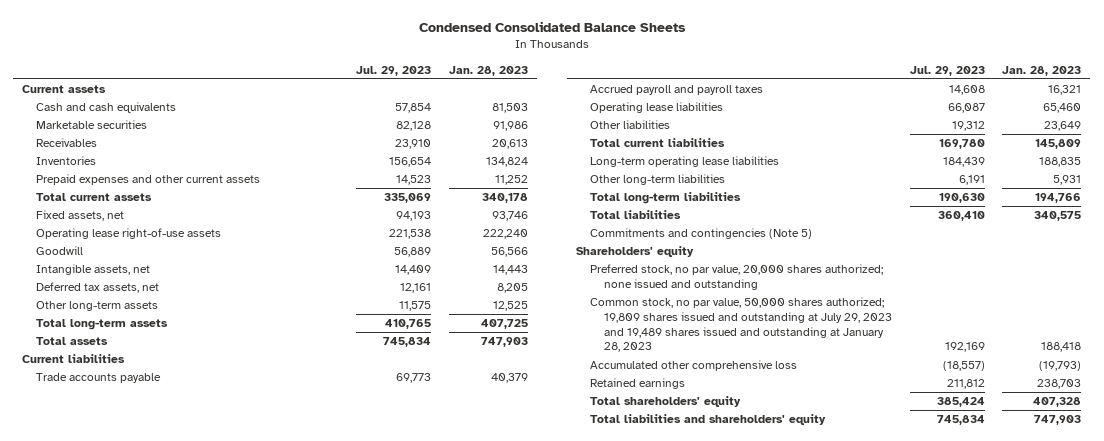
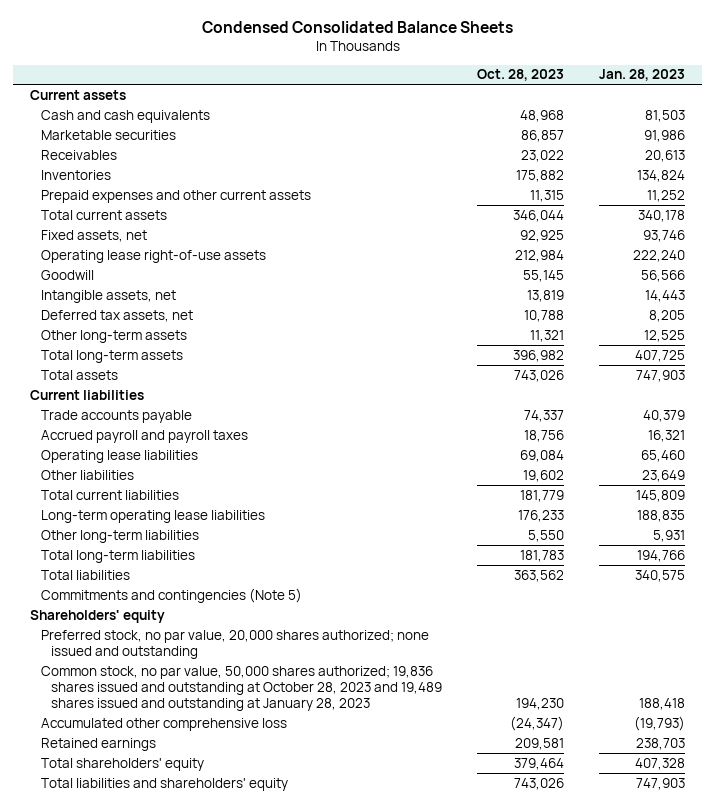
[356,65,432,76] Jul. 29, 2023 -> none
none -> [477,69,565,82] Oct. 28, 2023
[589,297,893,353] Common stock, no par value, 50,000 shares authorized; 19,809 shares issued and outstanding at July 29, 2023 and 19,489 shares issued and outstanding at January 28, 2023 -> [40,665,443,711] Common stock, no par value, 50,000 shares authorized; 19,836 shares issued and outstanding at October 28, 2023 and 19,489 shares issued and outstanding at January 28, 2023

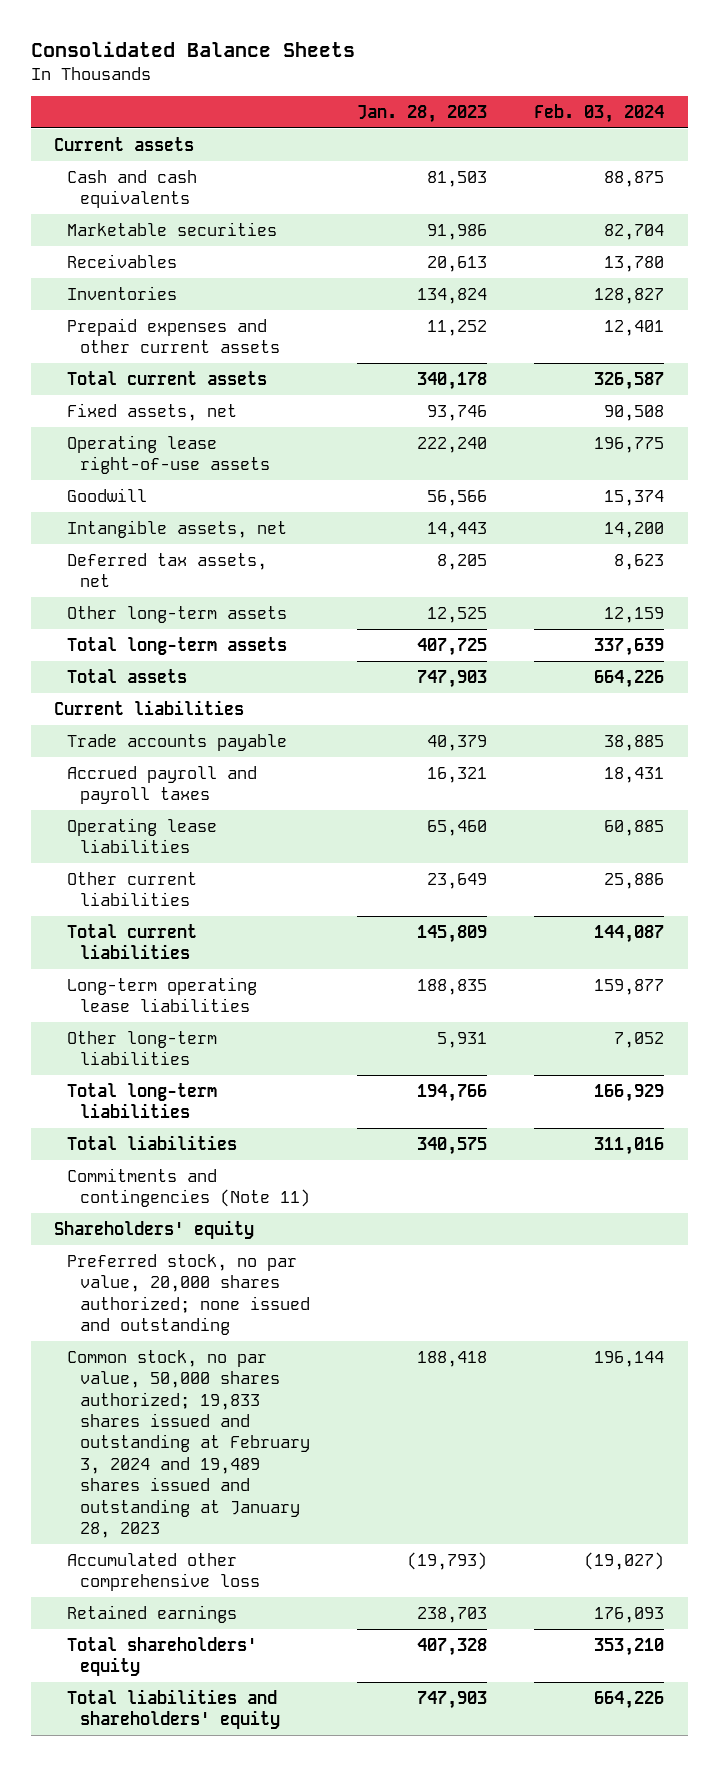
[201,21,513,34] Condensed Consolidated Balance Sheets -> [30,40,355,57] Consolidated Balance Sheets
[477,69,565,82] Oct. 28, 2023 -> none
none -> [534,103,665,123] Feb. 03, 2024
[40,469,134,480] Other liabilities -> [67,871,198,907] Other current liabilities
[40,587,302,603] Commitments and contingencies (Note 5) -> [67,1167,311,1208] Commitments and contingencies (Note 11)
[40,665,443,711] Common stock, no par value, 50,000 shares authorized; 19,836 shares issued and outstanding at October 28, 2023 and 19,489 shares issued and outstanding at January 28, 2023 -> [67,1349,311,1539] Common stock, no par value, 50,000 shares authorized; 19,833 shares issued and outstanding at February 3, 2024 and 19,489 shares issued and outstanding at January 28, 2023

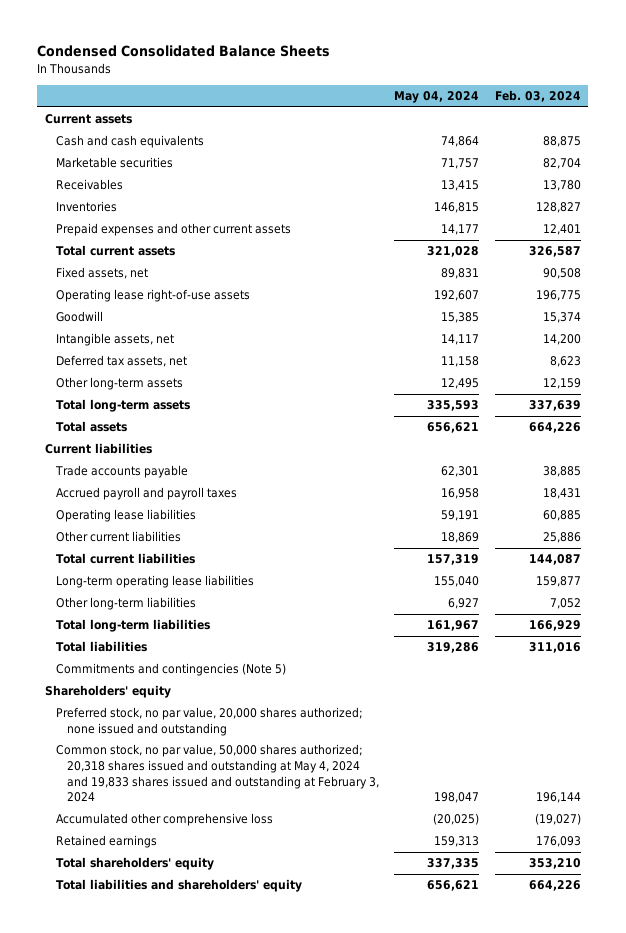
[30,40,355,57] Consolidated Balance Sheets -> [37,45,331,58] Condensed Consolidated Balance Sheets
[357,104,488,123] Jan. 28, 2023 -> none
none -> [394,91,480,104] May 04, 2024
[67,1167,311,1208] Commitments and contingencies (Note 11) -> [55,663,286,677] Commitments and contingencies (Note 5)
[67,1349,311,1539] Common stock, no par value, 50,000 shares authorized; 19,833 shares issued and outstanding at February 3, 2024 and 19,489 shares issued and outstanding at January 28, 2023 -> [55,744,379,803] Common stock, no par value, 50,000 shares authorized; 20,318 shares issued and outstanding at May 4, 2024 and 19,833 shares issued and outstanding at February 3, 2024

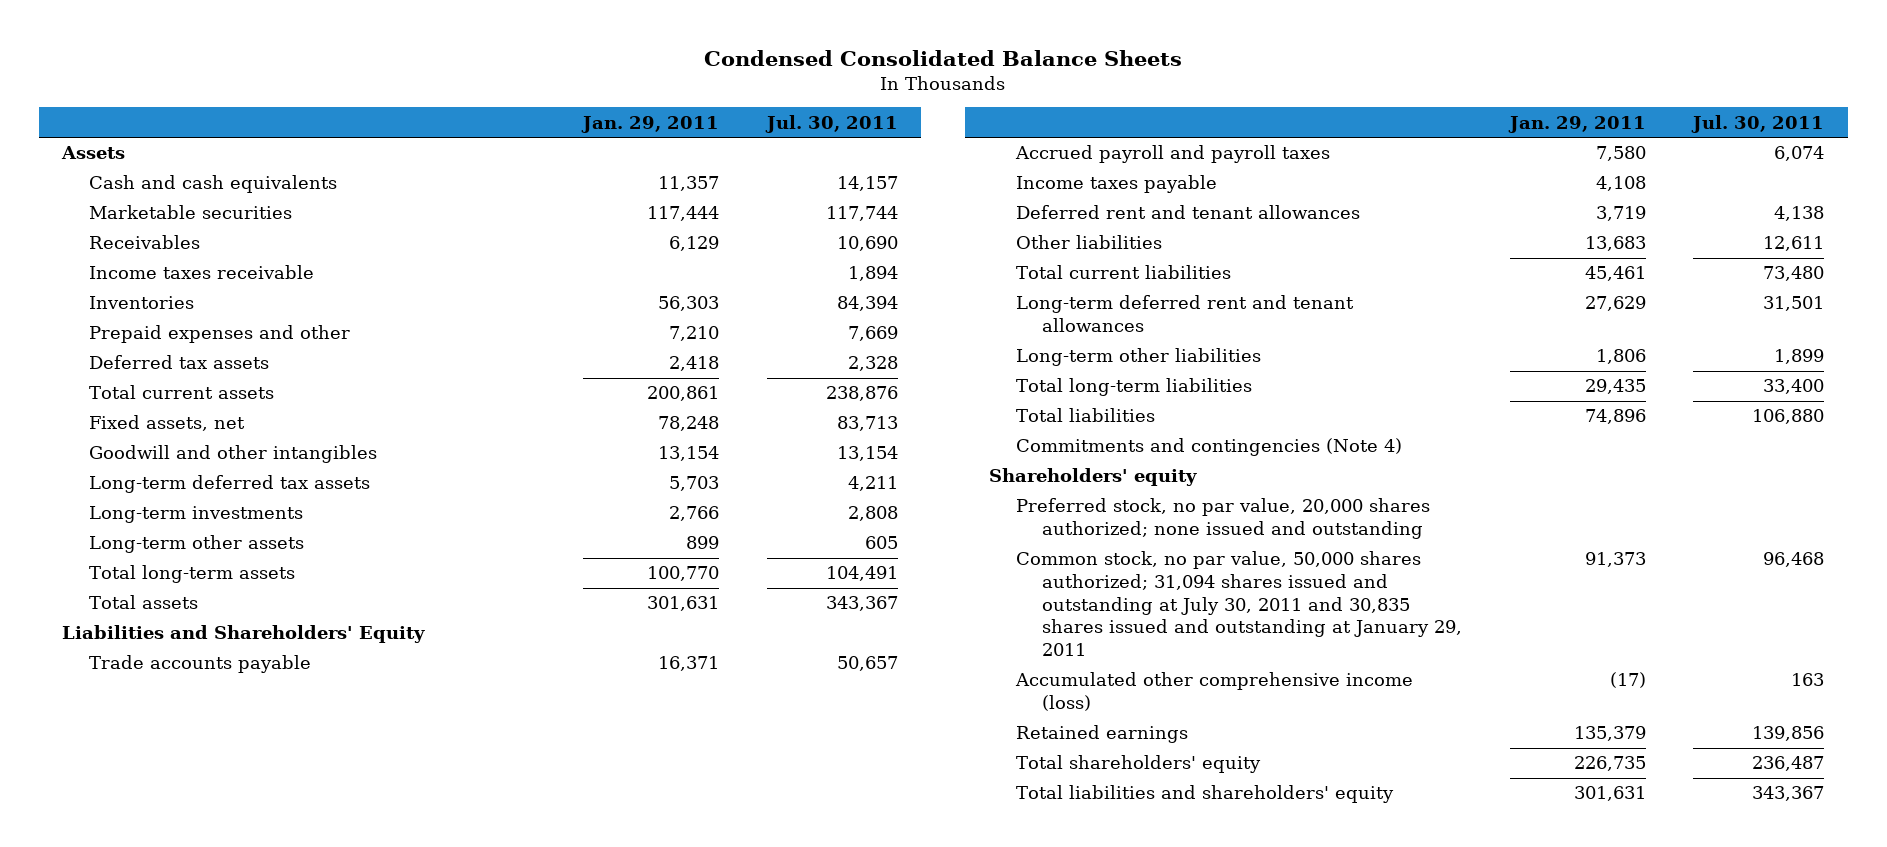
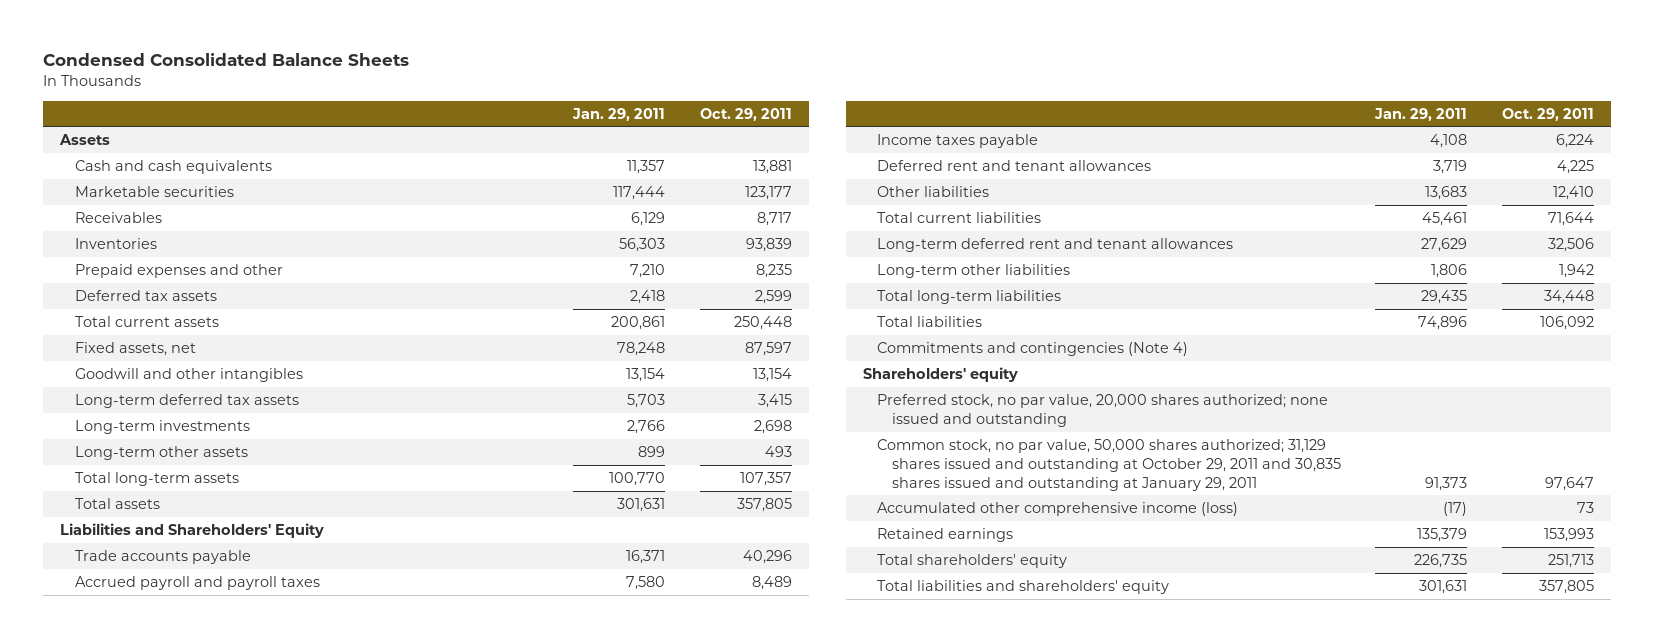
[764,114,898,133] Jul. 30, 2011 -> none
none -> [699,107,792,121] Oct. 29, 2011
[88,265,314,280] Income taxes receivable -> none
[1015,551,1463,657] Common stock, no par value, 50,000 shares authorized; 31,094 shares issued and outstanding at July 30, 2011 and 30,835 shares issued and outstanding at January 29, 2011 -> [877,439,1341,491] Common stock, no par value, 50,000 shares authorized; 31,129 shares issued and outstanding at October 29, 2011 and 30,835 shares issued and outstanding at January 29, 2011

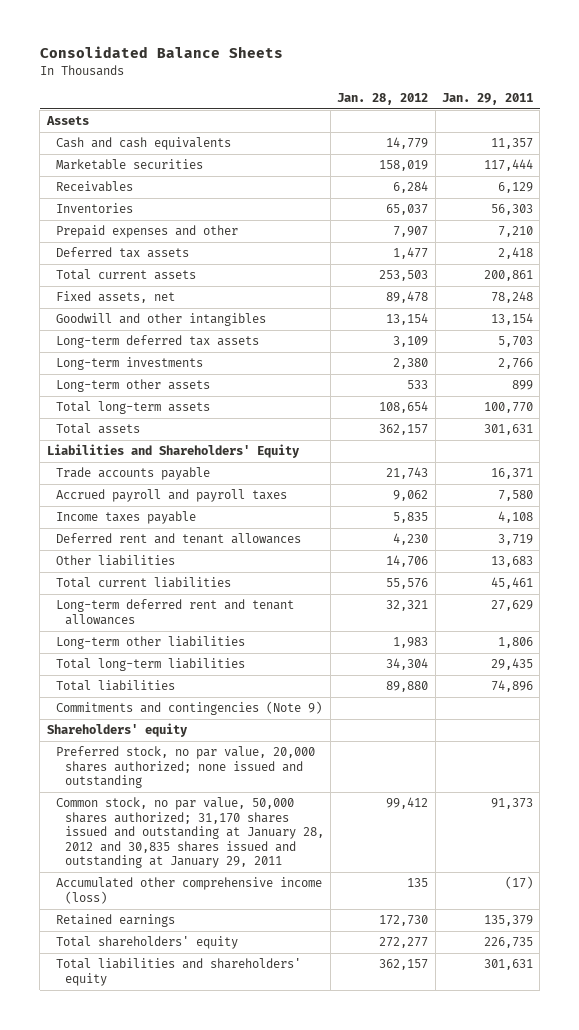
[43,52,410,66] Condensed Consolidated Balance Sheets -> [39,46,283,59] Consolidated Balance Sheets
[699,107,792,121] Oct. 29, 2011 -> none
none -> [337,92,429,105] Jan. 28, 2012
[877,342,1189,357] Commitments and contingencies (Note 4) -> [55,701,322,716] Commitments and contingencies (Note 9)
[877,439,1341,491] Common stock, no par value, 50,000 shares authorized; 31,129 shares issued and outstanding at October 29, 2011 and 30,835 shares issued and outstanding at January 29, 2011 -> [55,797,324,869] Common stock, no par value, 50,000 shares authorized; 31,170 shares issued and outstanding at January 28, 2012 and 30,835 shares issued and outstanding at January 29, 2011

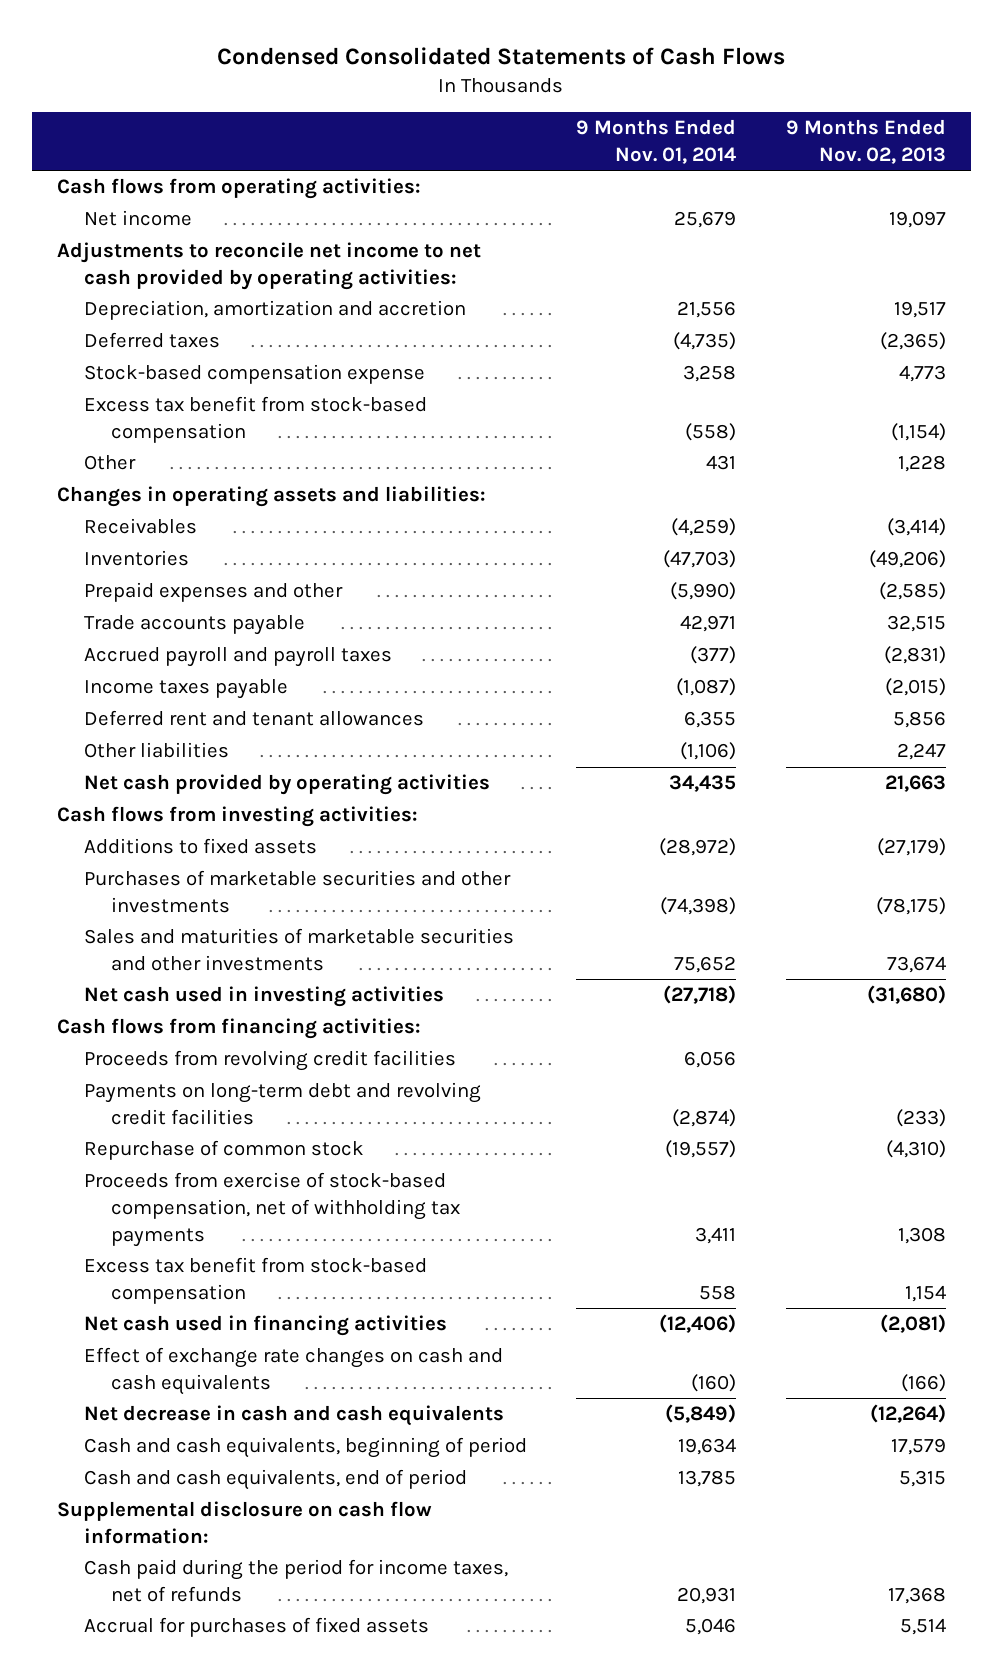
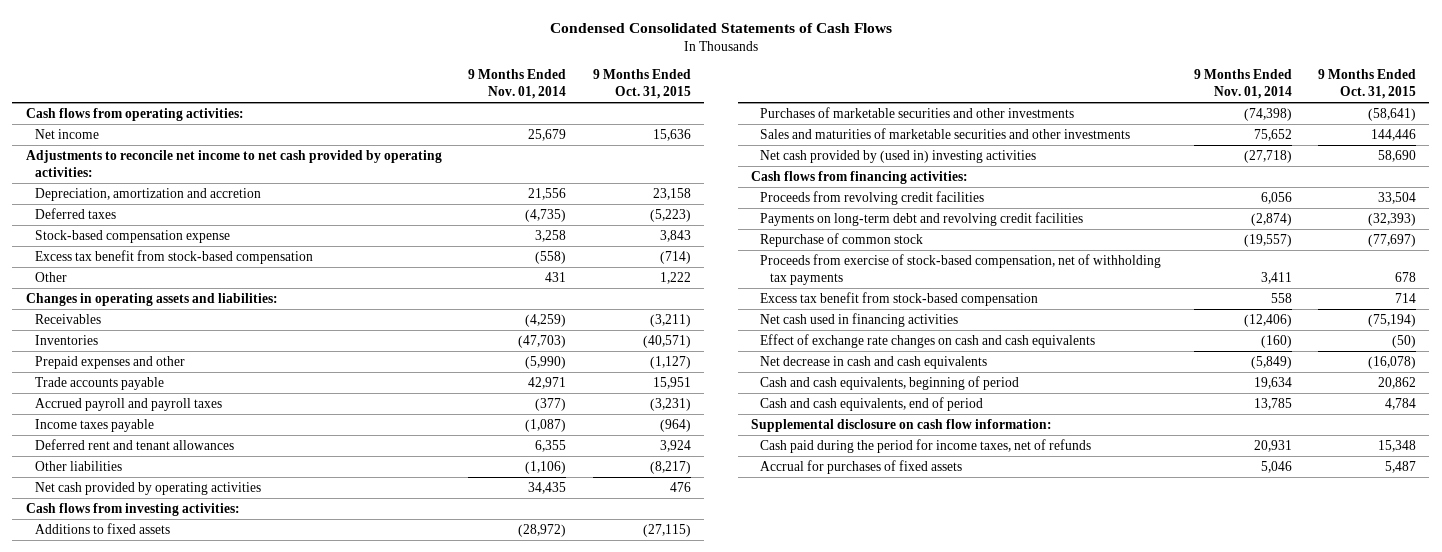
[785,119,946,164] 9 Months Ended Nov. 02, 2013 -> none
none -> [592,69,691,100] 9 Months Ended Oct. 31, 2015
[84,986,445,1008] Net cash used in investing activities -> [760,149,1037,163] Net cash provided by (used in) investing activities

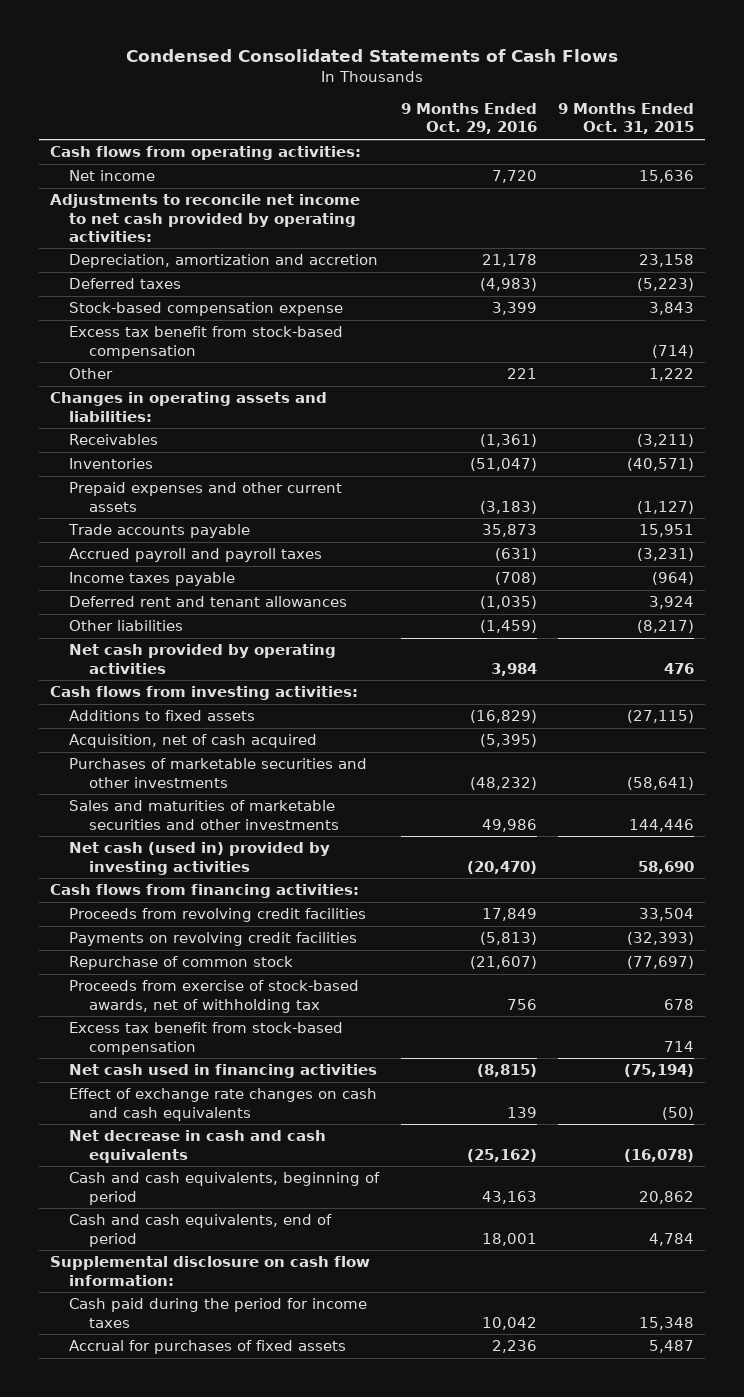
[468,69,567,100] 9 Months Ended Nov. 01, 2014 -> none
none -> [400,103,537,135] 9 Months Ended Oct. 29, 2016
[35,355,186,369] Prepaid expenses and other -> [69,482,343,512] Prepaid expenses and other current assets
none -> [69,734,318,749] Acquisition, net of cash acquired
[760,149,1037,163] Net cash provided by (used in) investing activities -> [69,842,331,875] Net cash (used in) provided by investing activities
[760,211,1084,226] Payments on long-term debt and revolving credit facilities -> [69,932,358,947] Payments on revolving credit facilities
[760,253,1162,285] Proceeds from exercise of stock-based compensation, net of withholding tax payments -> [69,980,360,1013] Proceeds from exercise of stock-based awards, net of withholding tax
[760,438,1092,453] Cash paid during the period for income taxes, net of refunds -> [69,1298,368,1328] Cash paid during the period for income taxes

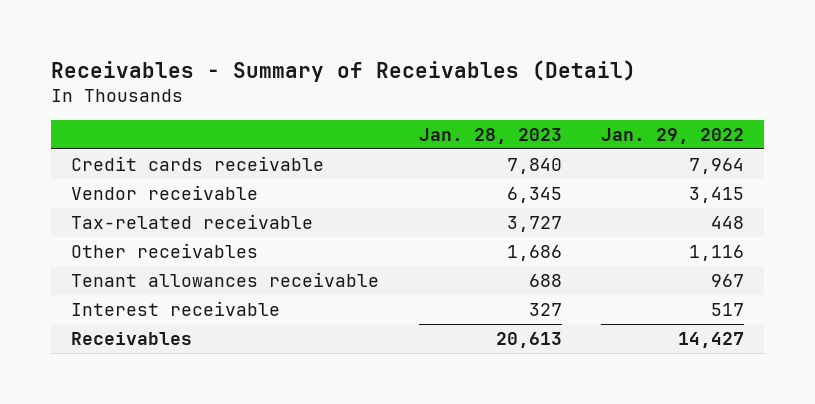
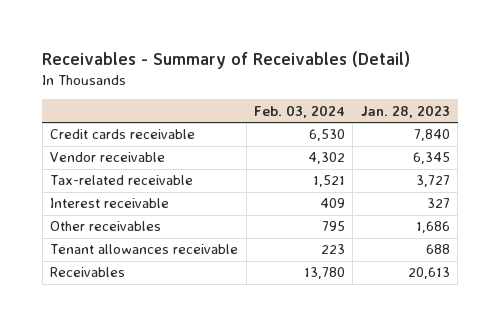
[601,127,745,144] Jan. 29, 2022 -> none
none -> [253,104,345,118] Feb. 03, 2024
[70,300,280,316] Interest receivable -> [50,198,170,209] Interest receivable

